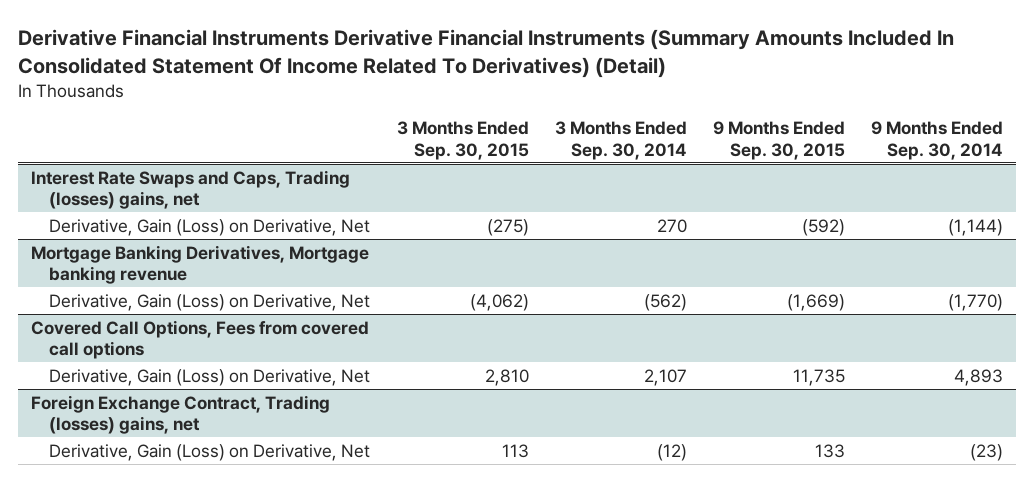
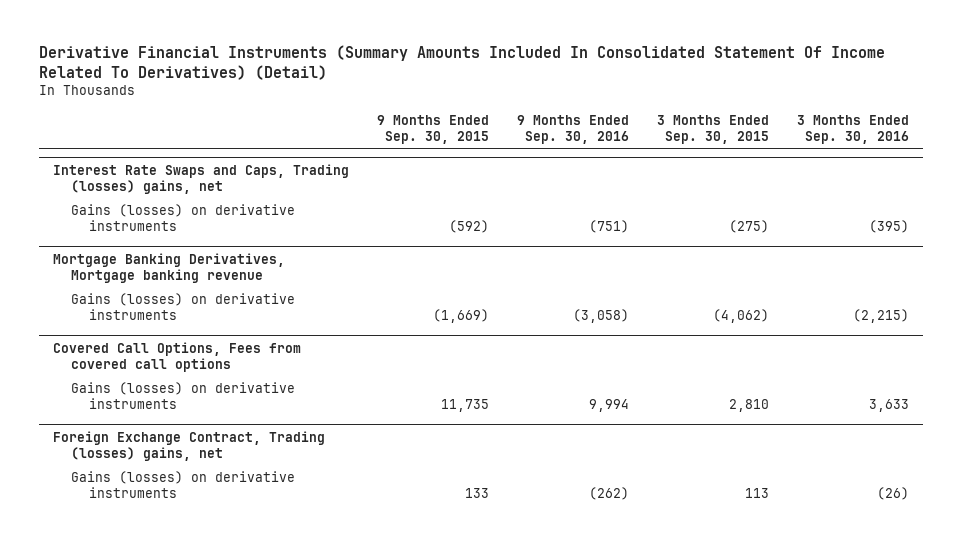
[17,29,954,78] Derivative Financial Instruments Derivative Financial Instruments (Summary Amounts Included In Consolidated Statement Of Income Related To Derivatives) (Detail) -> [38,45,885,81] Derivative Financial Instruments (Summary Amounts Included In Consolidated Statement Of Income Related To Derivatives) (Detail)
[554,121,687,160] 3 Months Ended Sep. 30, 2014 -> none
[871,121,1004,160] 9 Months Ended Sep. 30, 2014 -> none
none -> [516,115,629,144] 9 Months Ended Sep. 30, 2016
none -> [797,115,910,144] 3 Months Ended Sep. 30, 2016
[49,218,371,236] Derivative, Gain (Loss) on Derivative, Net -> [70,204,295,231] Gains (losses) on derivative instruments
[49,293,371,311] Derivative, Gain (Loss) on Derivative, Net -> [70,293,295,320] Gains (losses) on derivative instruments
[49,368,371,386] Derivative, Gain (Loss) on Derivative, Net -> [70,382,295,409] Gains (losses) on derivative instruments
[49,443,371,461] Derivative, Gain (Loss) on Derivative, Net -> [70,471,295,498] Gains (losses) on derivative instruments

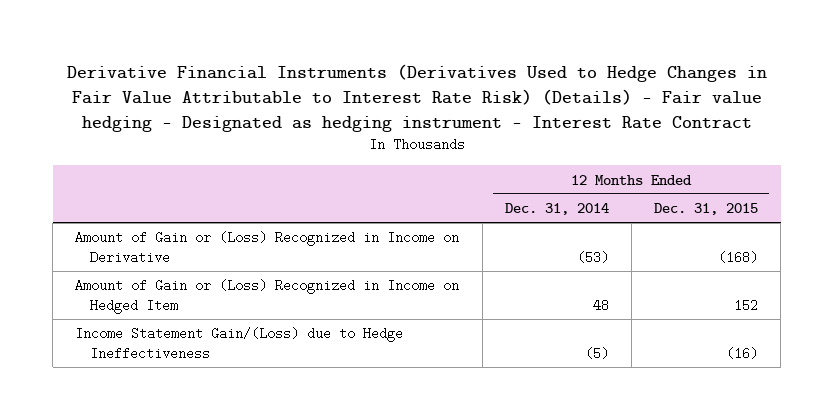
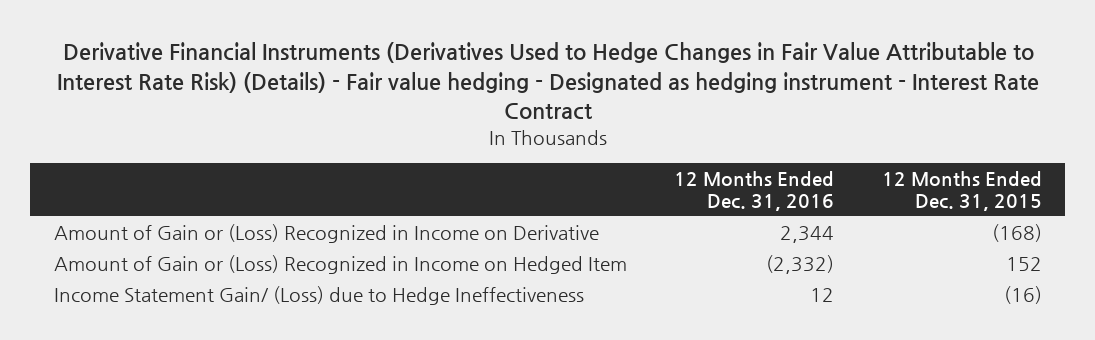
[504,202,609,215] Dec. 31, 2014 -> none
none -> [674,170,835,211] 12 Months Ended Dec. 31, 2016
[75,327,404,360] Income Statement Gain/(Loss) due to Hedge Ineffectiveness -> [53,286,584,306] Income Statement Gain/ (Loss) due to Hedge Ineffectiveness

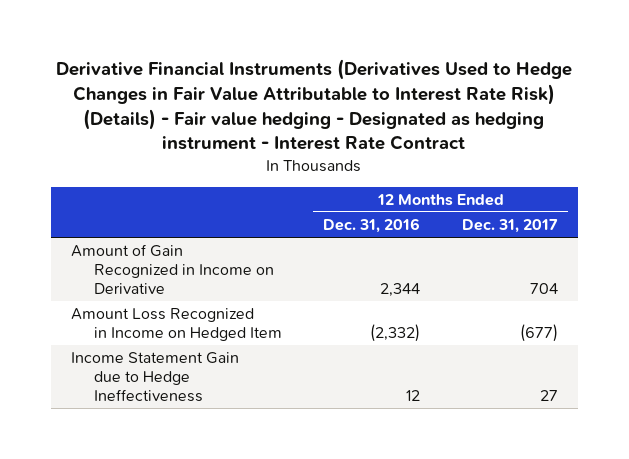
[881,170,1042,211] 12 Months Ended Dec. 31, 2015 -> none
none -> [461,218,558,233] Dec. 31, 2017
[53,224,599,244] Amount of Gain or (Loss) Recognized in Income on Derivative -> [71,244,275,294] Amount of Gain Recognized in Income on Derivative
[53,255,627,275] Amount of Gain or (Loss) Recognized in Income on Hedged Item -> [71,308,283,341] Amount Loss Recognized in Income on Hedged Item
[53,286,584,306] Income Statement Gain/ (Loss) due to Hedge Ineffectiveness -> [71,352,240,402] Income Statement Gain due to Hedge Ineffectiveness

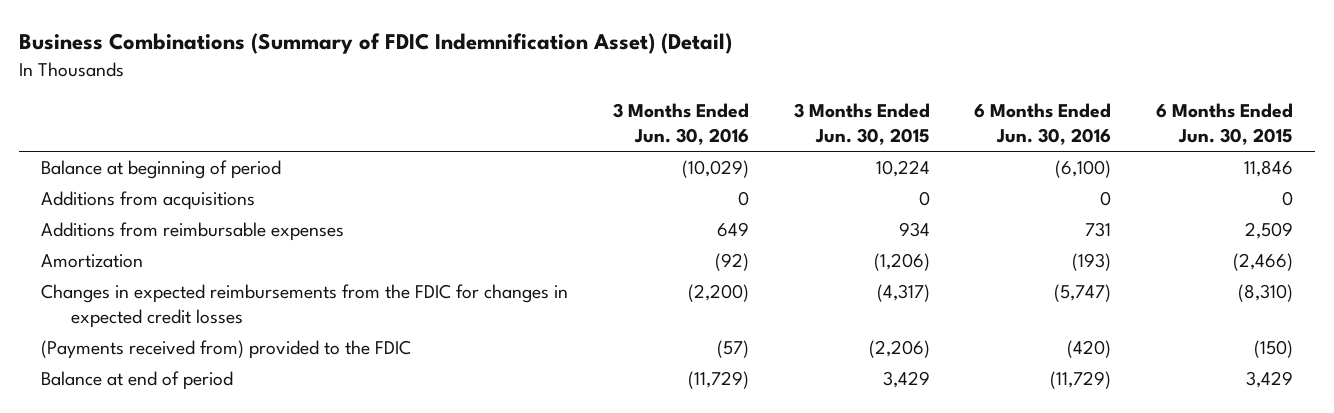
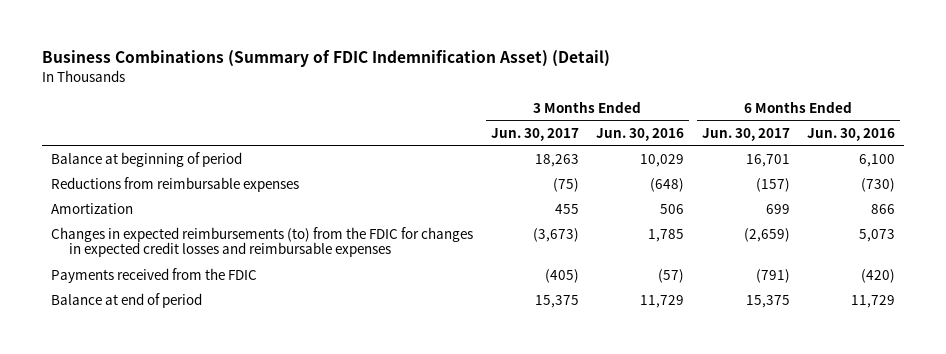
[793,103,930,146] 3 Months Ended Jun. 30, 2015 -> none
[1156,103,1294,146] 6 Months Ended Jun. 30, 2015 -> none
none -> [490,127,579,141] Jun. 30, 2017
none -> [701,127,790,141] Jun. 30, 2017
[41,190,256,210] Additions from acquisitions -> none
[682,159,750,178] (10,029) -> [640,153,685,167] 10,029
[1055,159,1112,178] (6,100) -> [859,153,896,167] 6,100
[41,221,345,241] Additions from reimbursable expenses -> [51,176,300,192] Reductions from reimbursable expenses
[717,221,750,237] 649 -> [650,177,685,192] (648)
[1085,221,1112,237] 731 -> [861,177,896,192] (730)
[715,252,750,271] (92) -> [660,203,685,214] 506
[1072,252,1112,271] (193) -> [871,203,896,214] 866
[41,283,569,329] Changes in expected reimbursements from the FDIC for changes in expected credit losses -> [51,226,474,258] Changes in expected reimbursements (to) from the FDIC for changes in expected credit losses and reimbursable expenses
[688,283,750,302] (2,200) -> [648,228,685,242] 1,785
[1054,283,1112,302] (5,747) -> [859,228,896,242] 5,073
[41,339,412,359] (Payments received from) provided to the FDIC -> [51,267,258,283] Payments received from the FDIC
[688,370,750,389] (11,729) -> [640,294,685,308] 11,729
[1050,370,1112,389] (11,729) -> [851,294,896,308] 11,729

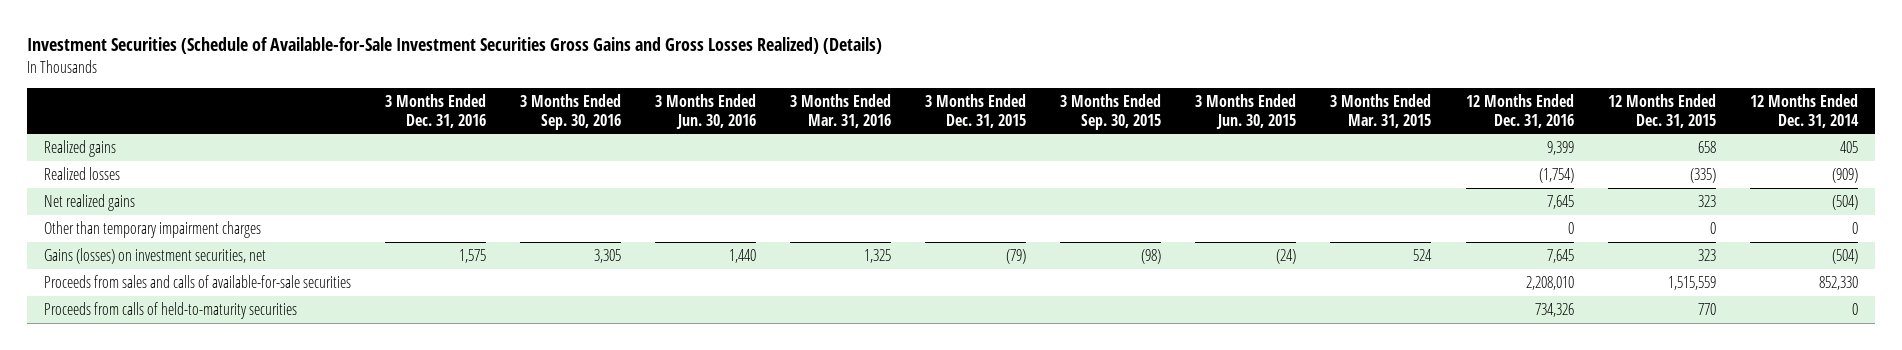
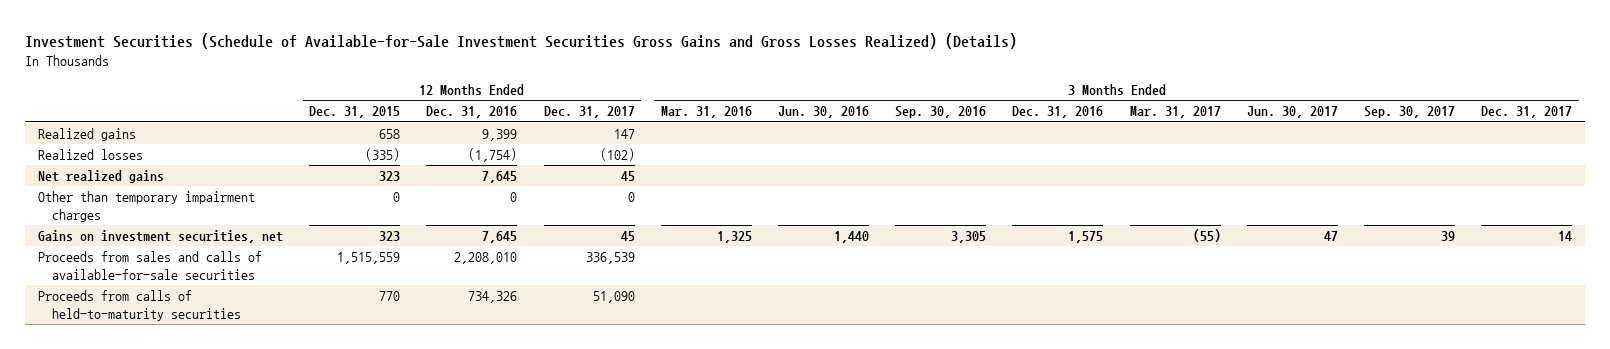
[925,94,1027,128] 3 Months Ended Dec. 31, 2015 -> none
[1060,94,1162,130] 3 Months Ended Sep. 30, 2015 -> none
[1195,94,1297,129] 3 Months Ended Jun. 30, 2015 -> none
[1330,94,1432,128] 3 Months Ended Mar. 31, 2015 -> none
[1749,94,1859,128] 12 Months Ended Dec. 31, 2014 -> none
none -> [543,106,635,119] Dec. 31, 2017
none -> [1129,106,1221,119] Mar. 31, 2017
none -> [1246,106,1338,119] Jun. 30, 2017
none -> [1363,106,1455,119] Sep. 30, 2017
none -> [1481,106,1573,119] Dec. 31, 2017
[44,248,267,265] Gains (losses) on investment securities, net -> [38,230,284,244] Gains on investment securities, net

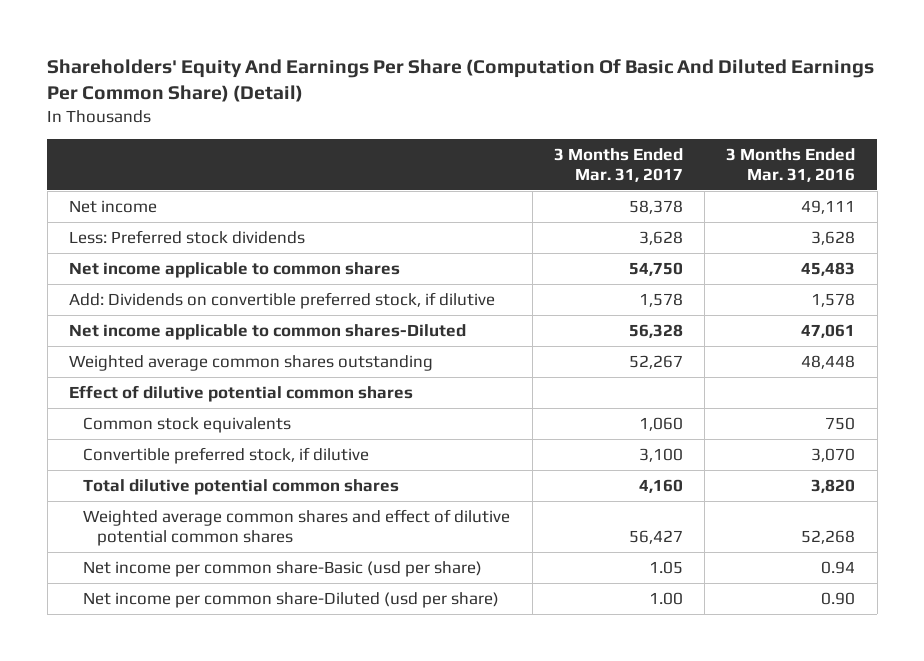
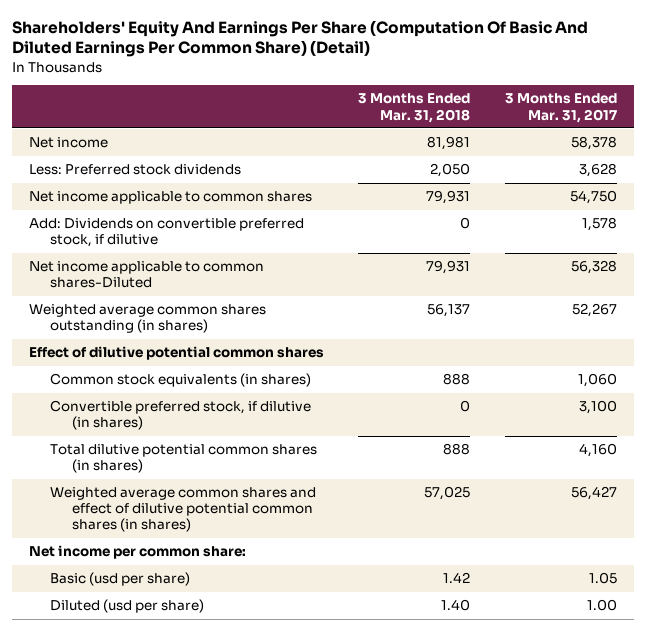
[726,147,856,182] 3 Months Ended Mar. 31, 2016 -> none
none -> [358,93,471,123] 3 Months Ended Mar. 31, 2018
[68,355,433,372] Weighted average common shares outstanding -> [28,304,266,334] Weighted average common shares outstanding (in shares)
[83,417,292,434] Common stock equivalents -> [50,373,312,388] Common stock equivalents (in shares)
[83,447,370,465] Convertible preferred stock, if dilutive -> [50,400,312,431] Convertible preferred stock, if dilutive (in shares)
[83,479,400,496] Total dilutive potential common shares -> [50,444,318,474] Total dilutive potential common shares (in shares)
[83,509,511,547] Weighted average common shares and effect of dilutive potential common shares -> [50,487,317,533] Weighted average common shares and effect of dilutive potential common shares (in shares)
none -> [28,545,246,560] Net income per common share:
[83,561,483,578] Net income per common share-Basic (usd per share) -> [50,572,191,587] Basic (usd per share)
[83,592,500,609] Net income per common share-Diluted (usd per share) -> [50,599,205,614] Diluted (usd per share)

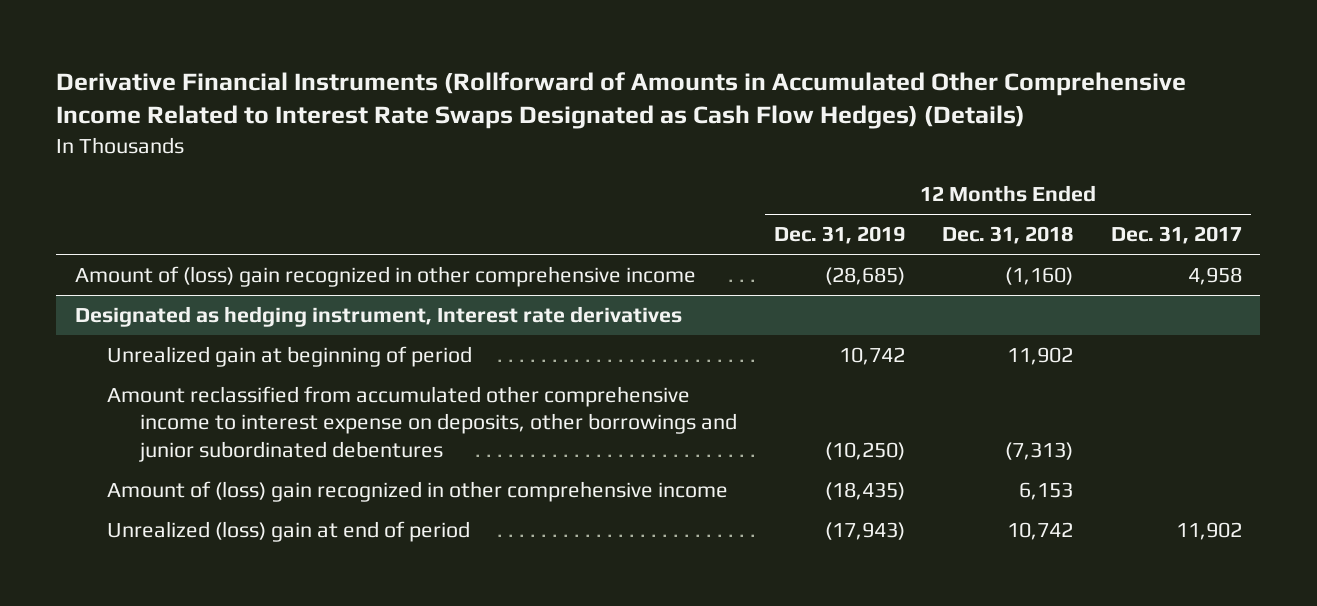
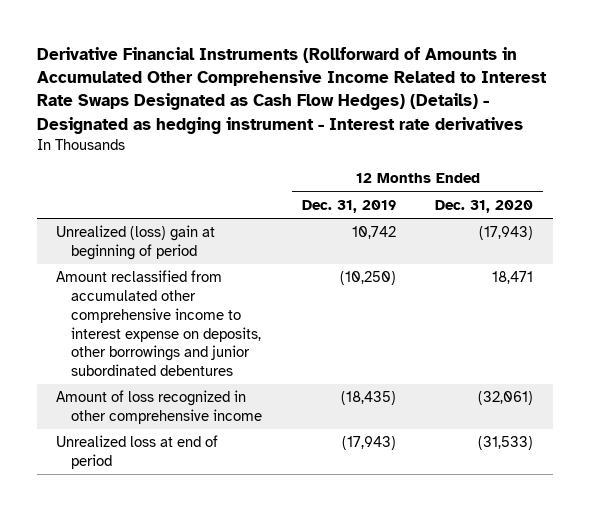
[56,71,1187,130] Derivative Financial Instruments (Rollforward of Amounts in Accumulated Other Comprehensive Income Related to Interest Rate Swaps Designated as Cash Flow Hedges) (Details) -> [36,46,547,134] Derivative Financial Instruments (Rollforward of Amounts in Accumulated Other Comprehensive Income Related to Interest Rate Swaps Designated as Cash Flow Hedges) (Details) - Designated as hedging instrument - Interest rate derivatives
[942,226,1074,245] Dec. 31, 2018 -> none
[1110,226,1242,245] Dec. 31, 2017 -> none
none -> [435,199,534,213] Dec. 31, 2020
[74,266,696,288] Amount of (loss) gain recognized in other comprehensive income -> none
[74,306,682,328] Designated as hedging instrument, Interest rate derivatives -> none
[107,346,473,368] Unrealized gain at beginning of period -> [56,225,216,261] Unrealized (loss) gain at beginning of period
[107,481,729,503] Amount of (loss) gain recognized in other comprehensive income -> [56,390,263,425] Amount of loss recognized in other comprehensive income
[107,521,471,543] Unrealized (loss) gain at end of period -> [56,435,219,470] Unrealized loss at end of period

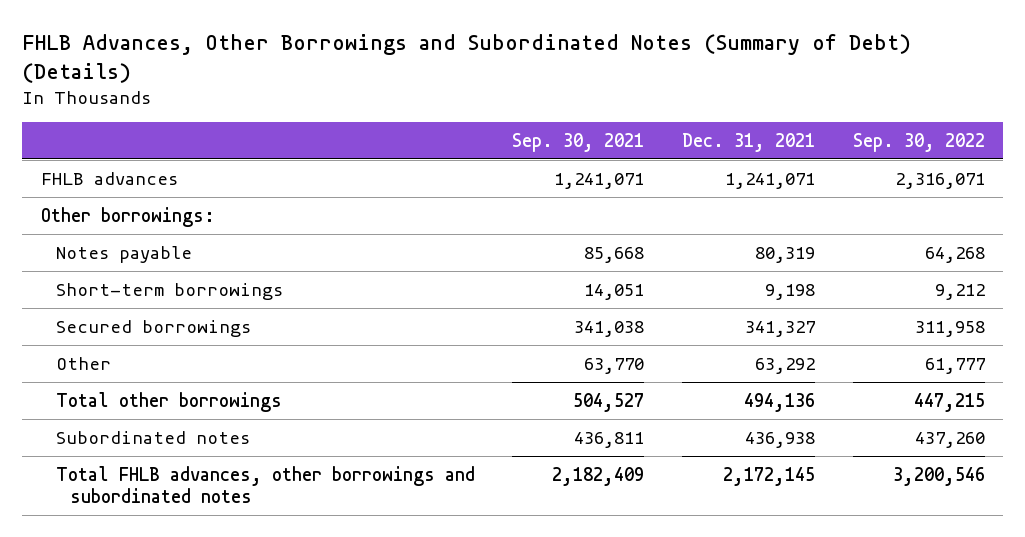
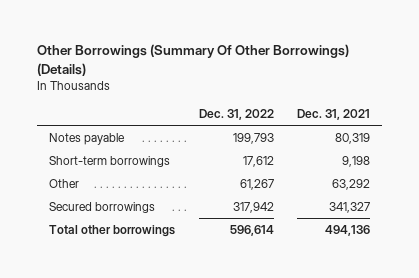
[21,34,911,83] FHLB Advances, Other Borrowings and Subordinated Notes (Summary of Debt) (Details) -> [36,44,349,76] Other Borrowings (Summary Of Other Borrowings) (Details)
[512,132,645,152] Sep. 30, 2021 -> none
[852,132,985,152] Sep. 30, 2022 -> none
none -> [198,108,274,120] Dec. 31, 2022
[40,171,178,185] FHLB advances -> none
[40,206,215,227] Other borrowings: -> none
[55,319,251,337] Secured borrowings -> [48,202,155,214] Secured borrowings
[55,430,250,444] Subordinated notes -> none
[55,465,475,503] Total FHLB advances, other borrowings and subordinated notes -> none

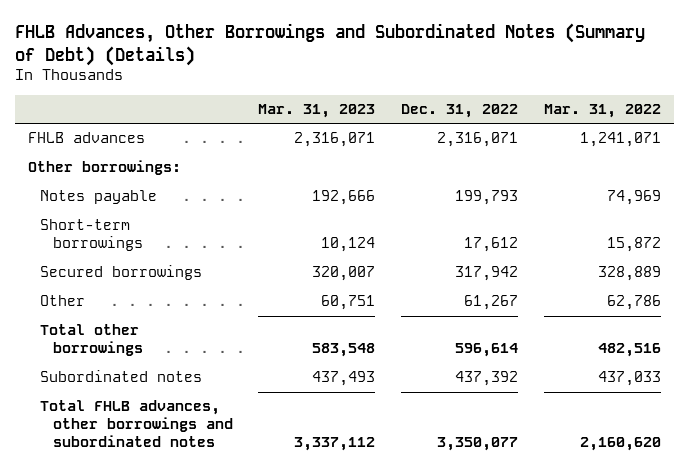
[36,44,349,76] Other Borrowings (Summary Of Other Borrowings) (Details) -> [15,22,646,66] FHLB Advances, Other Borrowings and Subordinated Notes (Summary of Debt) (Details)
[297,108,371,120] Dec. 31, 2021 -> none
none -> [258,104,376,119] Mar. 31, 2023
none -> [543,104,661,119] Mar. 31, 2022
none -> [28,132,146,144] FHLB advances
none -> [28,160,182,176] Other borrowings:
[48,179,79,189] Other -> [40,295,86,307] Other
none -> [40,370,203,383] Subordinated notes
none -> [40,400,233,448] Total FHLB advances, other borrowings and subordinated notes

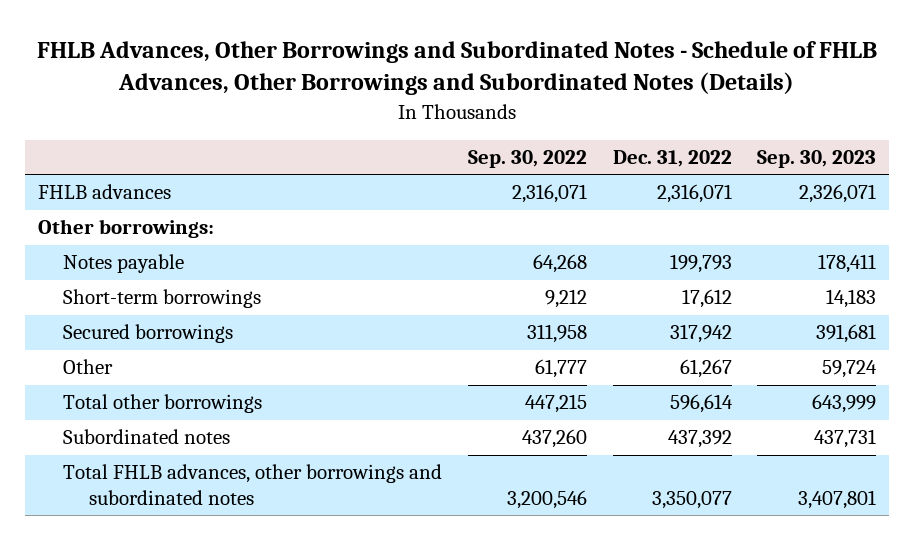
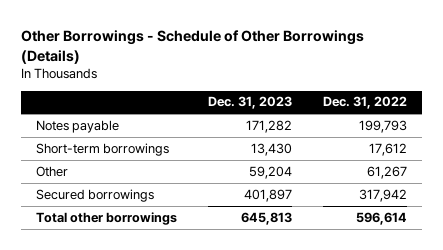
[37,40,878,96] FHLB Advances, Other Borrowings and Subordinated Notes - Schedule of FHLB Advances, Other Borrowings and Subordinated Notes (Details) -> [21,29,365,64] Other Borrowings - Schedule of Other Borrowings (Details)
[468,150,588,169] Sep. 30, 2022 -> none
[757,150,877,169] Sep. 30, 2023 -> none
none -> [208,96,293,110] Dec. 31, 2023
[38,184,172,200] FHLB advances -> none
[38,219,215,239] Other borrowings: -> none
[63,324,234,344] Secured borrowings -> [36,188,155,202] Secured borrowings
[63,429,231,445] Subordinated notes -> none
[63,464,443,505] Total FHLB advances, other borrowings and subordinated notes -> none

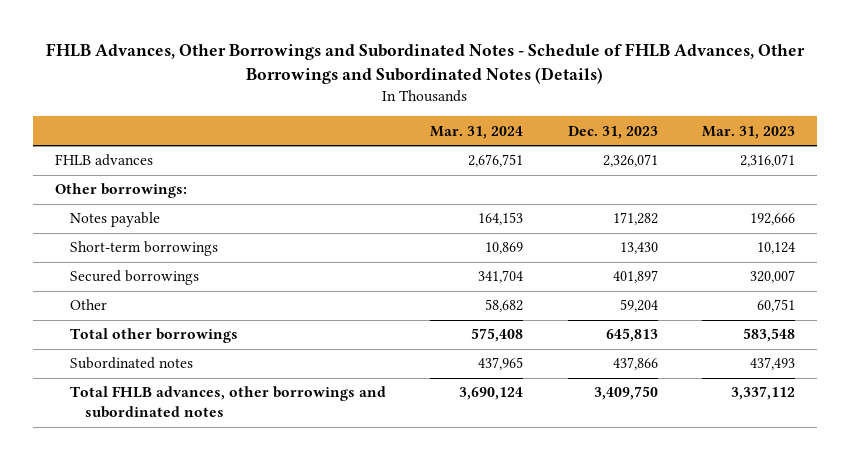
[21,29,365,64] Other Borrowings - Schedule of Other Borrowings (Details) -> [45,43,805,85] FHLB Advances, Other Borrowings and Subordinated Notes - Schedule of FHLB Advances, Other Borrowings and Subordinated Notes (Details)
[322,96,407,110] Dec. 31, 2022 -> none
none -> [430,125,524,139] Mar. 31, 2024
none -> [701,125,795,139] Mar. 31, 2023
none -> [54,154,153,167] FHLB advances
none -> [54,183,187,199] Other borrowings:
[36,165,69,177] Other -> [70,299,108,311] Other
none -> [70,357,194,370] Subordinated notes
none -> [70,386,387,419] Total FHLB advances, other borrowings and subordinated notes

